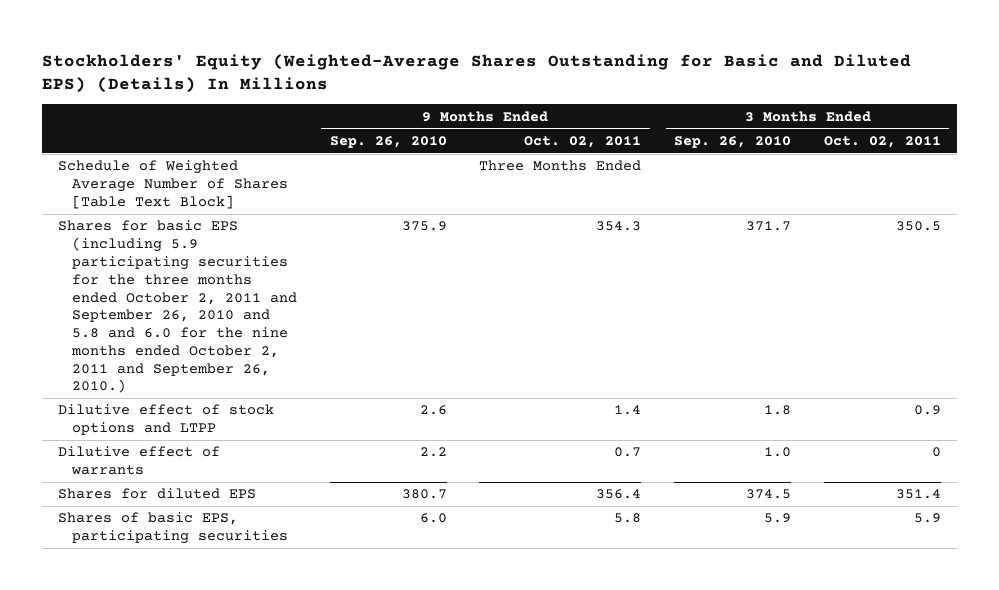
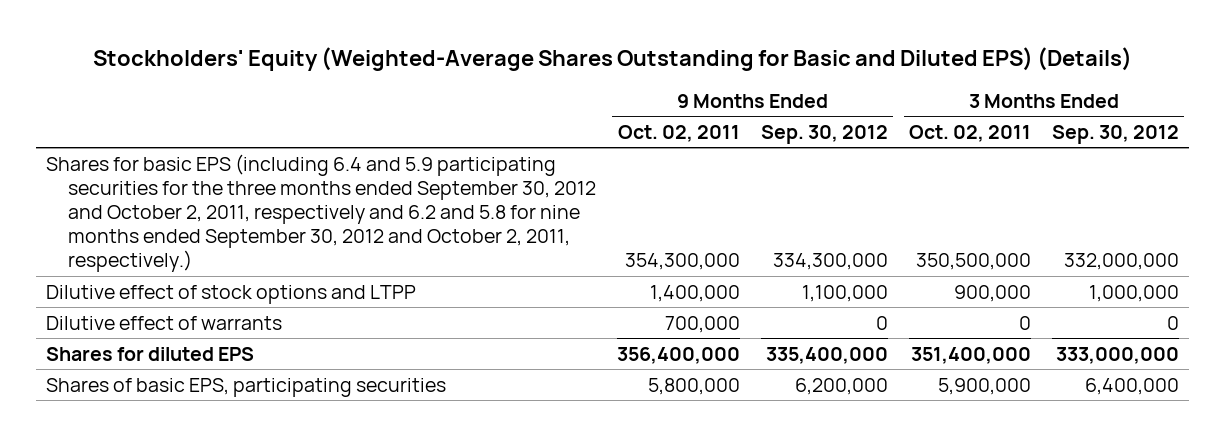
[41,53,911,94] Stockholders' Equity (Weighted-Average Shares Outstanding for Basic and Diluted EPS) (Details) In Millions -> [92,46,1132,71] Stockholders' Equity (Weighted-Average Shares Outstanding for Basic and Diluted EPS) (Details)
[329,136,447,149] Sep. 26, 2010 -> none
[674,136,792,149] Sep. 26, 2010 -> none
none -> [761,124,889,144] Sep. 30, 2012
none -> [1051,124,1179,144] Sep. 30, 2012
[58,160,288,210] Schedule of Weighted Average Number of Shares [Table Text Block] -> none
[58,220,297,394] Shares for basic EPS (including 5.9 participating securities for the three months ended October 2, 2011 and September 26, 2010 and 5.8 and 6.0 for the nine months ended October 2, 2011 and September 26, 2010.) -> [46,153,597,273] Shares for basic EPS (including 6.4 and 5.9 participating securities for the three months ended September 30, 2012 and October 2, 2011, respectively and 6.2 and 5.8 for nine months ended September 30, 2012 and October 2, 2011, respectively.)
[596,221,642,232] 354.3 -> [625,253,741,271] 354,300,000
[895,221,941,232] 350.5 -> [915,253,1031,271] 350,500,000
[614,405,642,416] 1.4 -> [650,284,741,302] 1,400,000
[913,405,941,416] 0.9 -> [953,284,1031,302] 900,000
[614,447,642,458] 0.7 -> [665,315,741,333] 700,000
[596,489,642,500] 356.4 -> [617,346,741,364] 356,400,000
[895,489,941,500] 351.4 -> [910,346,1031,364] 351,400,000
[614,513,642,524] 5.8 -> [648,377,741,395] 5,800,000
[913,513,941,524] 5.9 -> [937,377,1031,395] 5,900,000

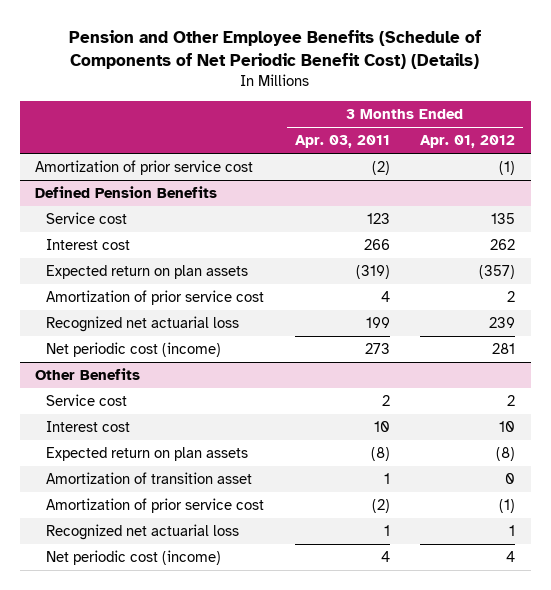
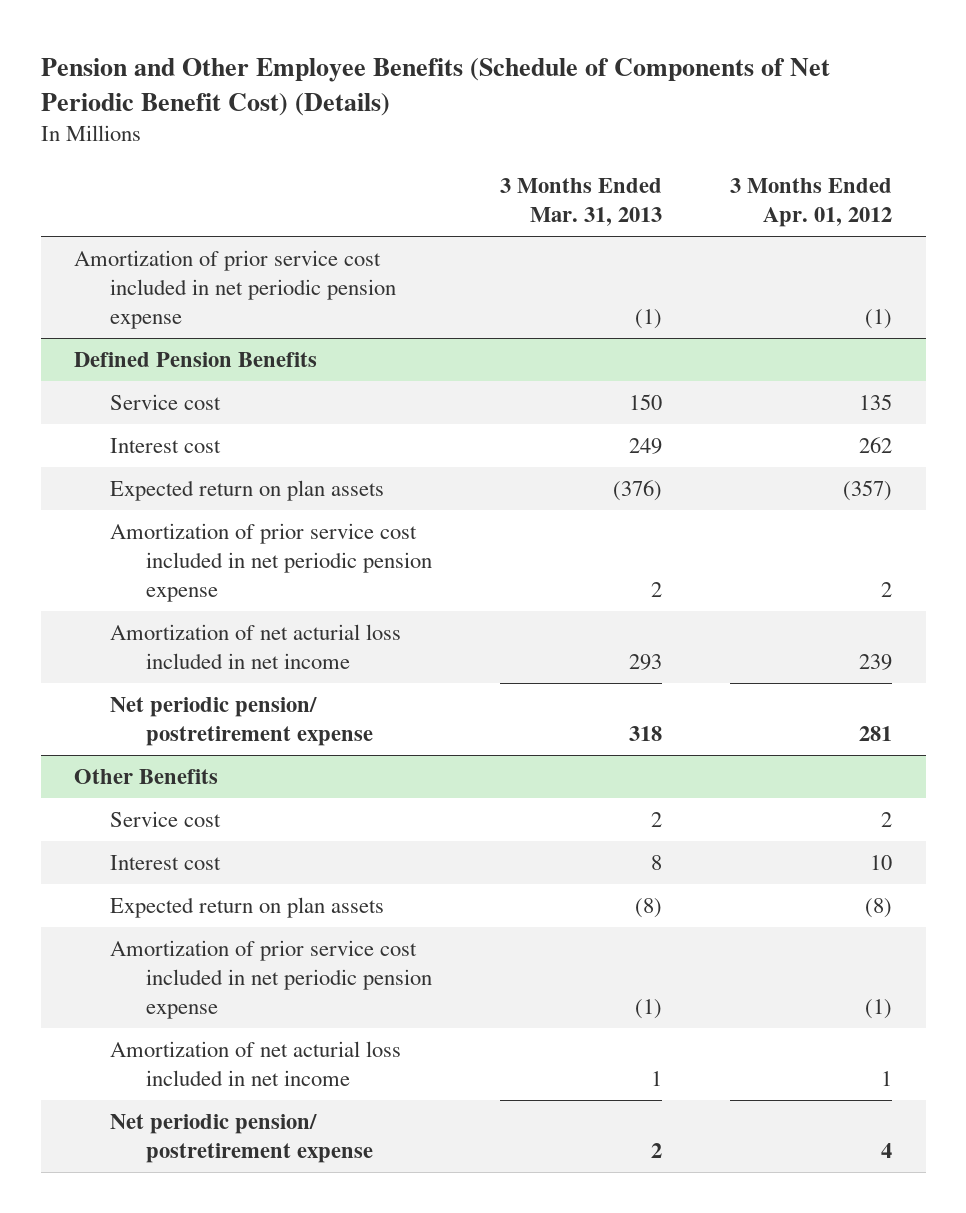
[294,135,390,149] Apr. 03, 2011 -> none
none -> [499,178,662,226] 3 Months Ended Mar. 31, 2013
[35,160,254,176] Amortization of prior service cost -> none
none -> [74,250,397,329] Amortization of prior service cost included in net periodic pension expense
[46,290,265,306] Amortization of prior service cost -> none
none -> [110,523,433,602] Amortization of prior service cost included in net periodic pension expense
[46,316,240,333] Recognized net actuarial loss -> [110,624,402,669] Amortization of net acturial loss included in net income
[46,342,222,358] Net periodic cost (income) -> [110,697,374,746] Net periodic pension/ postretirement expense
[46,472,253,485] Amortization of transition asset -> none
[46,498,265,514] Amortization of prior service cost -> none
none -> [110,940,433,1019] Amortization of prior service cost included in net periodic pension expense
[46,524,240,541] Recognized net actuarial loss -> [110,1041,402,1086] Amortization of net acturial loss included in net income
[46,550,222,566] Net periodic cost (income) -> [110,1114,374,1163] Net periodic pension/ postretirement expense

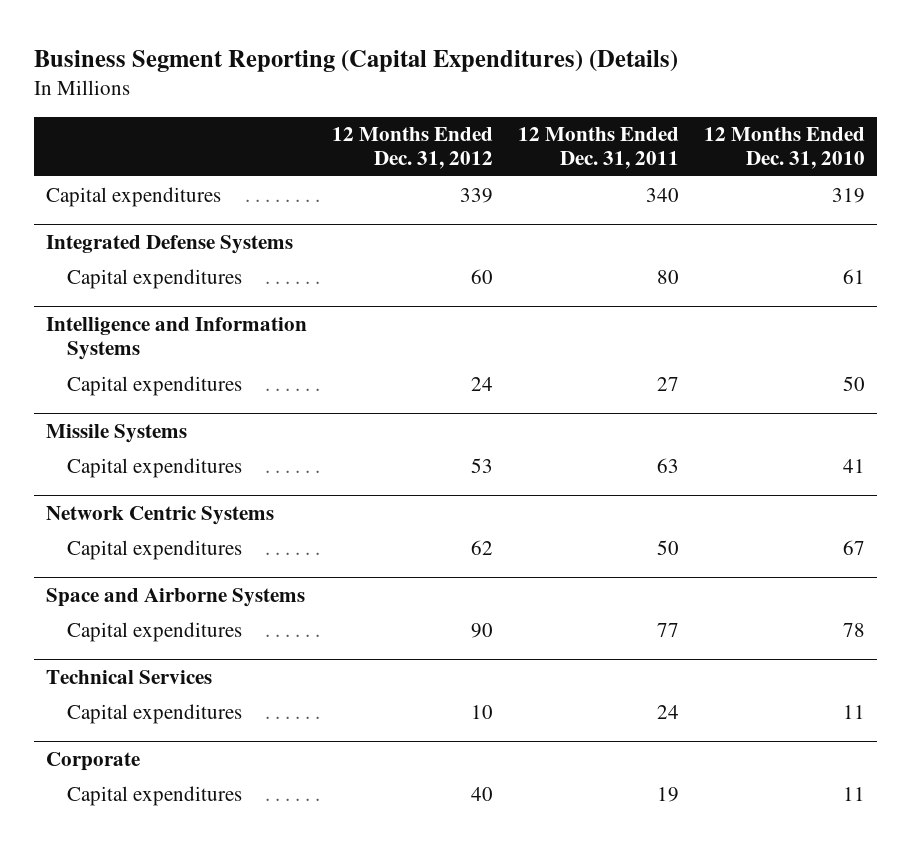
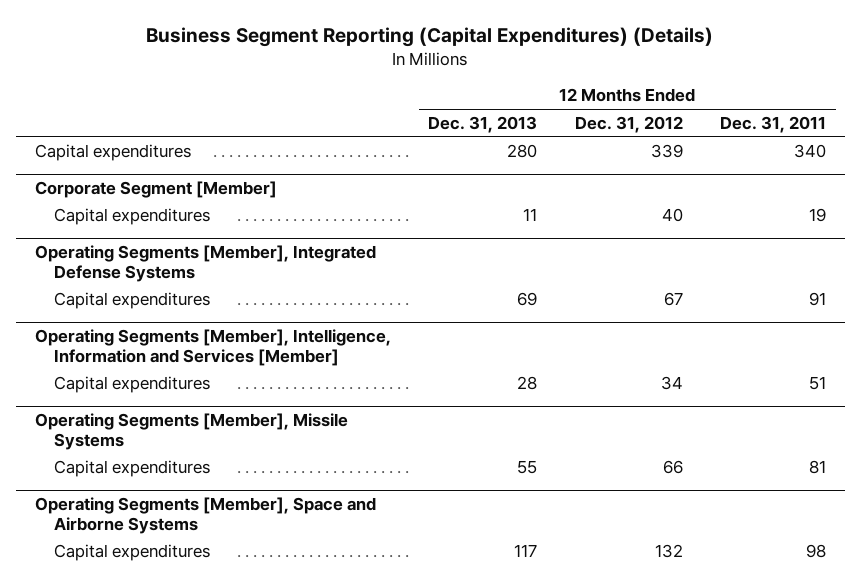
[703,127,865,170] 12 Months Ended Dec. 31, 2010 -> none
none -> [428,115,538,133] Dec. 31, 2013
[46,234,294,254] Integrated Defense Systems -> none
[67,268,243,289] Capital expenditures -> none
[46,316,308,361] Intelligence and Information Systems -> none
[67,375,243,396] Capital expenditures -> none
[46,423,188,443] Missile Systems -> none
[67,457,243,478] Capital expenditures -> none
[46,505,275,525] Network Centric Systems -> none
[67,539,243,560] Capital expenditures -> none
[46,587,306,607] Space and Airborne Systems -> none
[67,621,243,642] Capital expenditures -> none
[46,669,213,684] Technical Services -> none
[67,703,243,724] Capital expenditures -> none
[46,751,141,771] Corporate -> none
none -> [34,180,277,198] Corporate Segment [Member]
none -> [34,244,376,282] Operating Segments [Member], Integrated Defense Systems
none -> [54,291,211,309] Capital expenditures
none -> [34,328,391,366] Operating Segments [Member], Intelligence, Information and Services [Member]
none -> [54,375,211,393] Capital expenditures
none -> [34,412,348,450] Operating Segments [Member], Missile Systems
none -> [54,459,211,477] Capital expenditures
none -> [34,496,376,534] Operating Segments [Member], Space and Airborne Systems
none -> [54,543,211,561] Capital expenditures

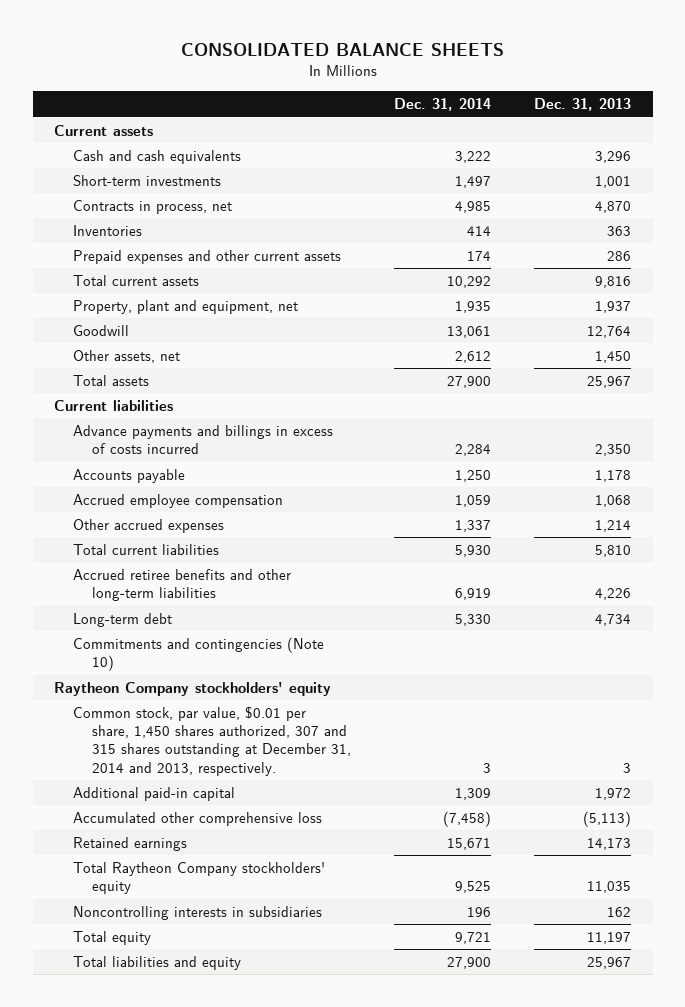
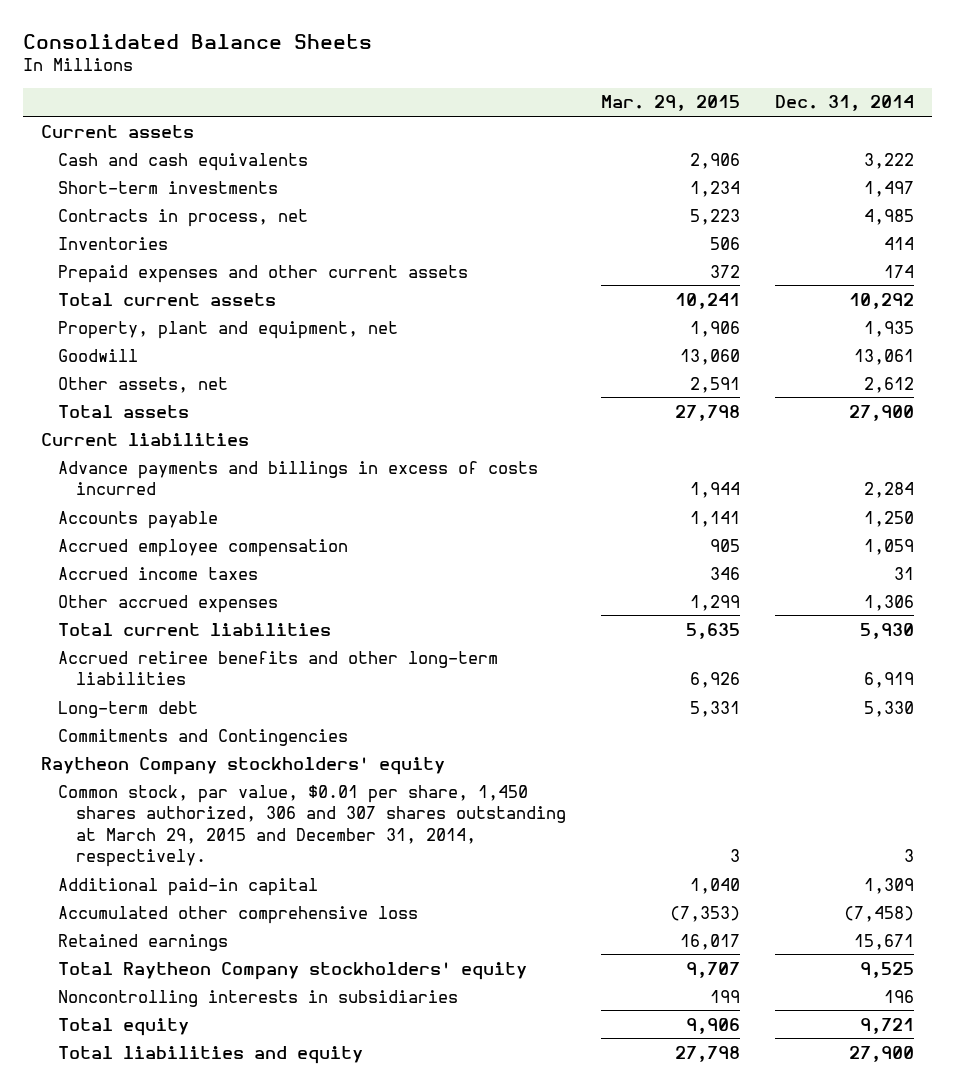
[180,42,504,56] CONSOLIDATED BALANCE SHEETS -> [22,33,372,49] Consolidated Balance Sheets
[534,98,632,112] Dec. 31, 2013 -> none
none -> [601,95,741,112] Mar. 29, 2015
none -> [58,566,259,580] Accrued income taxes
[455,519,492,532] 1,337 -> [864,594,915,611] 1,306
[73,636,325,672] Commitments and contingencies (Note 10) -> [58,728,349,746] Commitments and Contingencies
[73,705,351,776] Common stock, par value, $0.01 per share, 1,450 shares authorized, 307 and 315 shares outstanding at December 31, 2014 and 2013, respectively. -> [58,784,567,868] Common stock, par value, $0.01 per share, 1,450 shares authorized, 306 and 307 shares outstanding at March 29, 2015 and December 31, 2014, respectively.

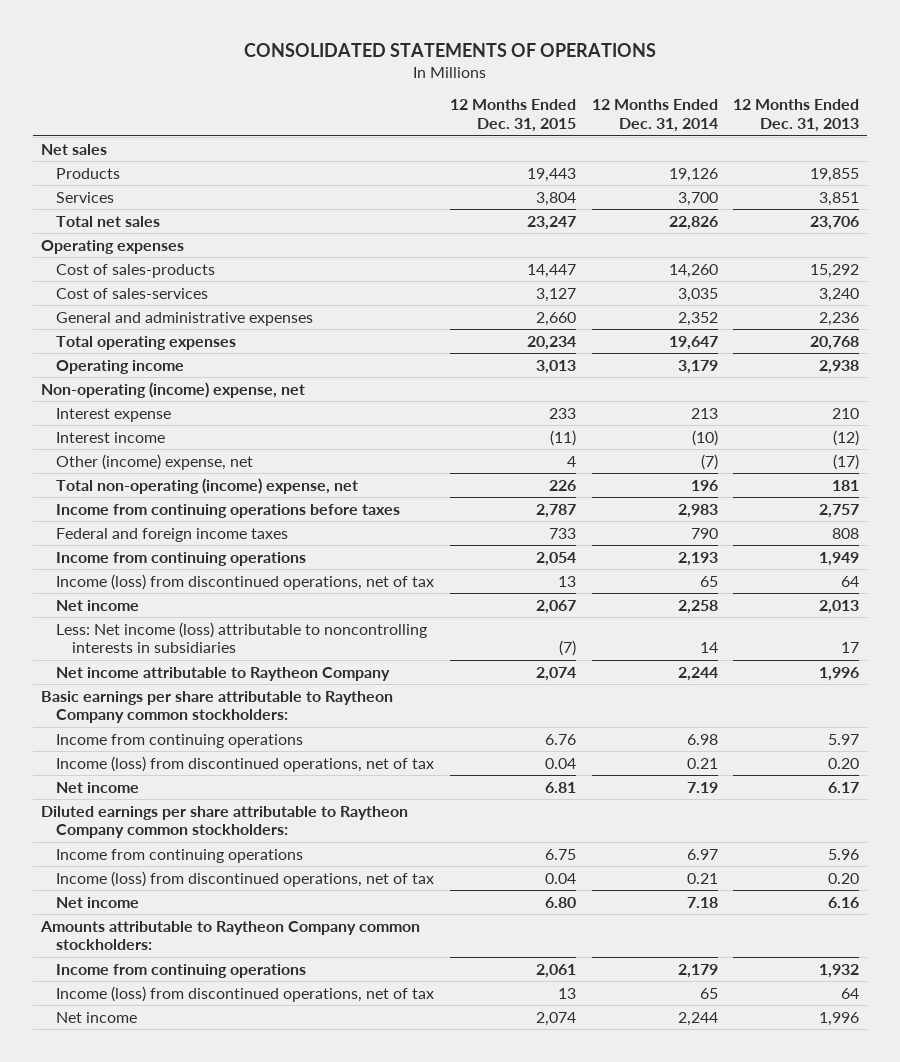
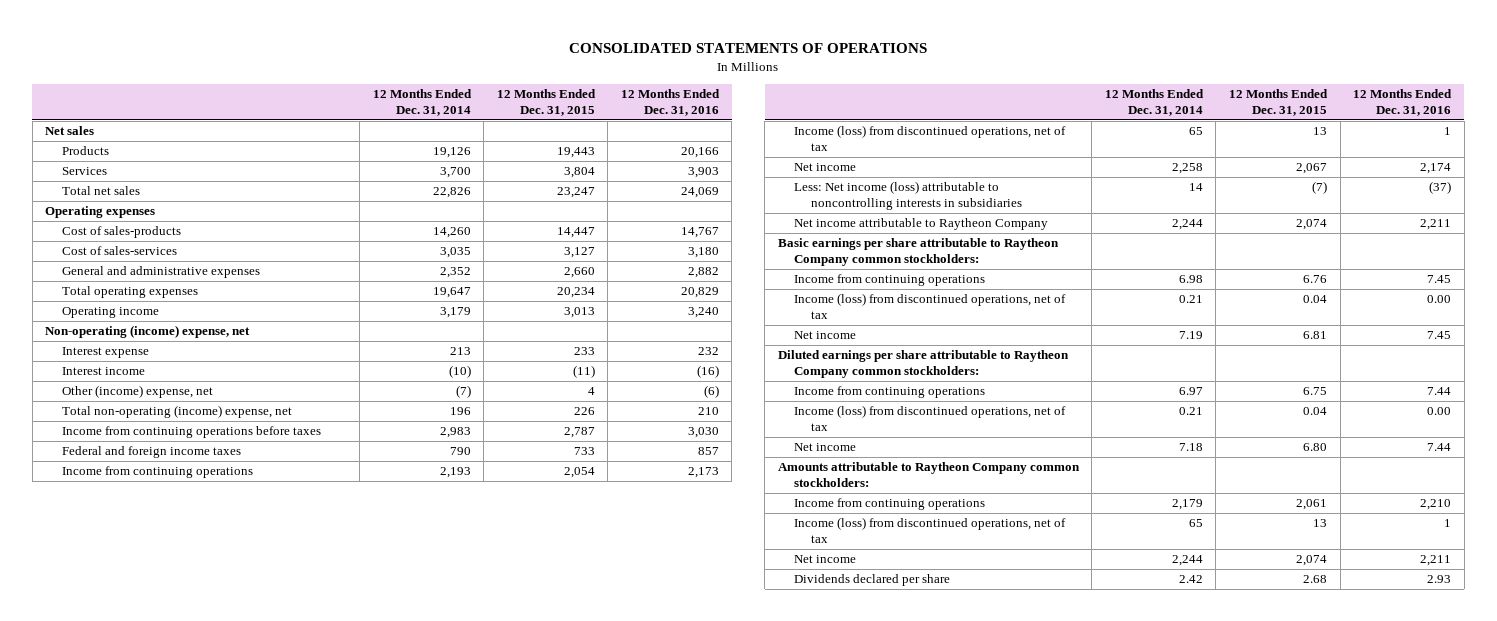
[733,99,860,133] 12 Months Ended Dec. 31, 2013 -> none
none -> [620,89,720,117] 12 Months Ended Dec. 31, 2016
none -> [794,574,951,587] Dividends declared per share

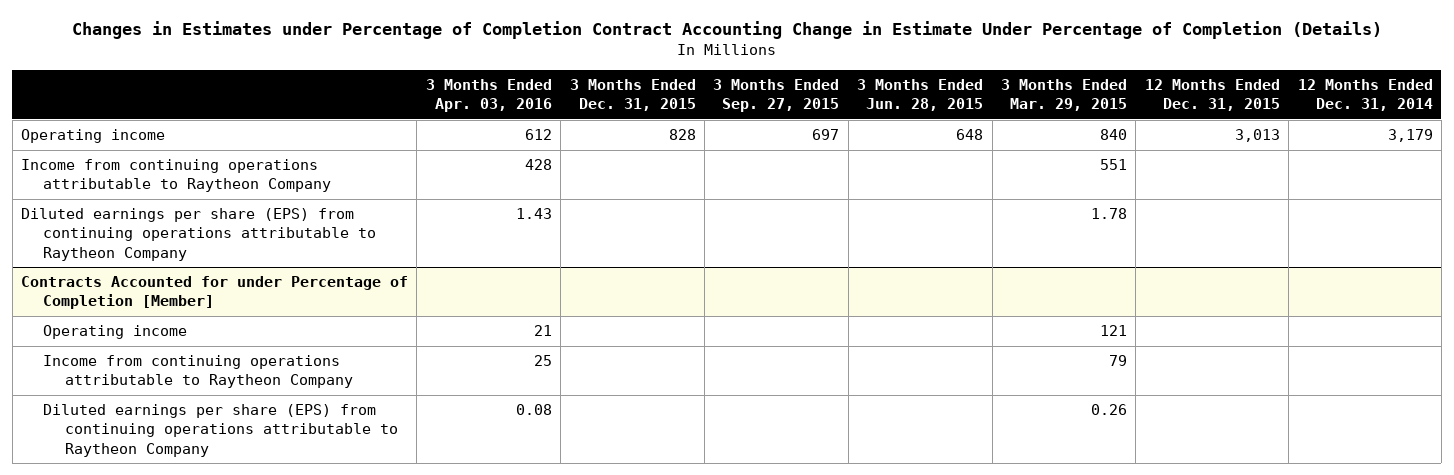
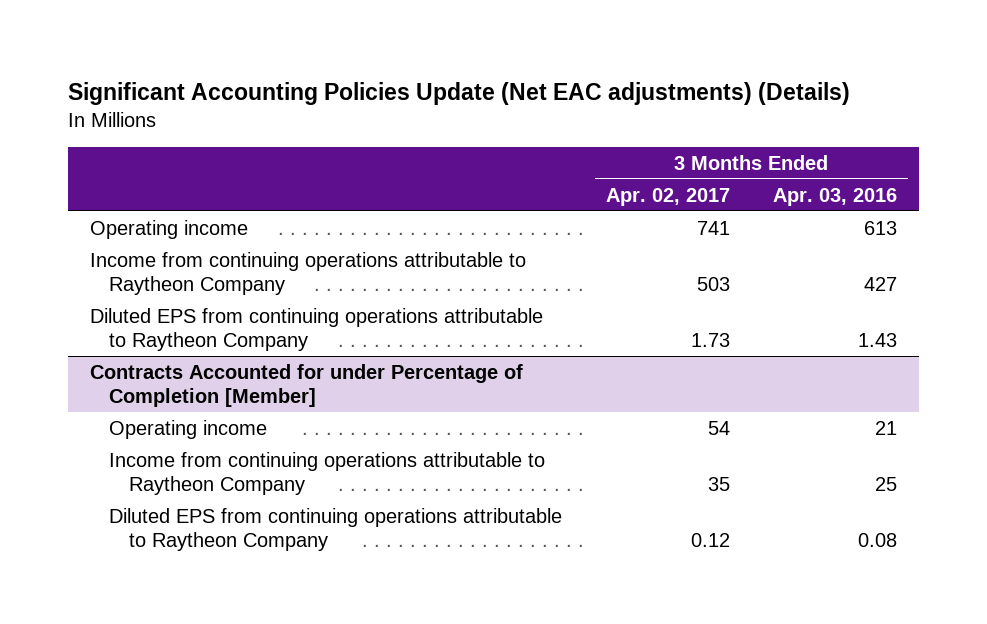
[71,20,1382,39] Changes in Estimates under Percentage of Completion Contract Accounting Change in Estimate Under Percentage of Completion (Details) -> [68,81,851,105] Significant Accounting Policies Update (Net EAC adjustments) (Details)
[569,78,696,111] 3 Months Ended Dec. 31, 2015 -> none
[713,78,840,112] 3 Months Ended Sep. 27, 2015 -> none
[857,78,984,111] 3 Months Ended Jun. 28, 2015 -> none
[1000,78,1127,111] 3 Months Ended Mar. 29, 2015 -> none
[1144,78,1280,111] 12 Months Ended Dec. 31, 2015 -> none
[1297,78,1433,111] 12 Months Ended Dec. 31, 2014 -> none
none -> [605,187,730,206] Apr. 02, 2017
[524,129,552,141] 612 -> [863,220,897,235] 613
[524,159,552,171] 428 -> [863,277,897,292] 427
[20,208,376,261] Diluted earnings per share (EPS) from continuing operations attributable to Raytheon Company -> [89,307,543,352] Diluted EPS from continuing operations attributable to Raytheon Company
[42,404,398,457] Diluted earnings per share (EPS) from continuing operations attributable to Raytheon Company -> [109,507,563,552] Diluted EPS from continuing operations attributable to Raytheon Company

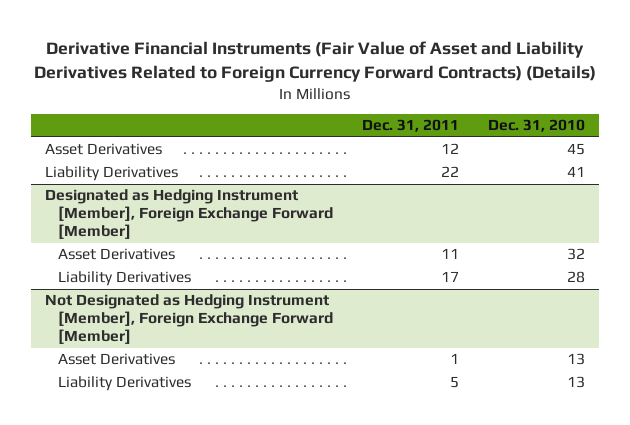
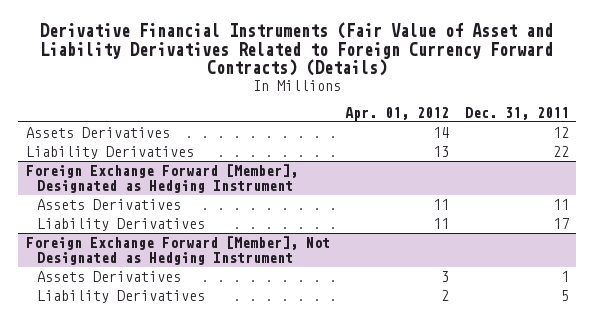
[487,119,585,133] Dec. 31, 2010 -> none
none -> [345,106,450,121] Apr. 01, 2012
[44,143,162,156] Asset Derivatives -> [25,127,170,139] Assets Derivatives
[44,189,333,240] Designated as Hedging Instrument [Member], Foreign Exchange Forward [Member] -> [25,164,298,194] Foreign Exchange Forward [Member], Designated as Hedging Instrument
[57,248,175,261] Asset Derivatives -> [36,199,181,211] Assets Derivatives
[44,294,333,345] Not Designated as Hedging Instrument [Member], Foreign Exchange Forward [Member] -> [25,236,330,266] Foreign Exchange Forward [Member], Not Designated as Hedging Instrument
[57,353,175,366] Asset Derivatives -> [36,271,181,283] Assets Derivatives

